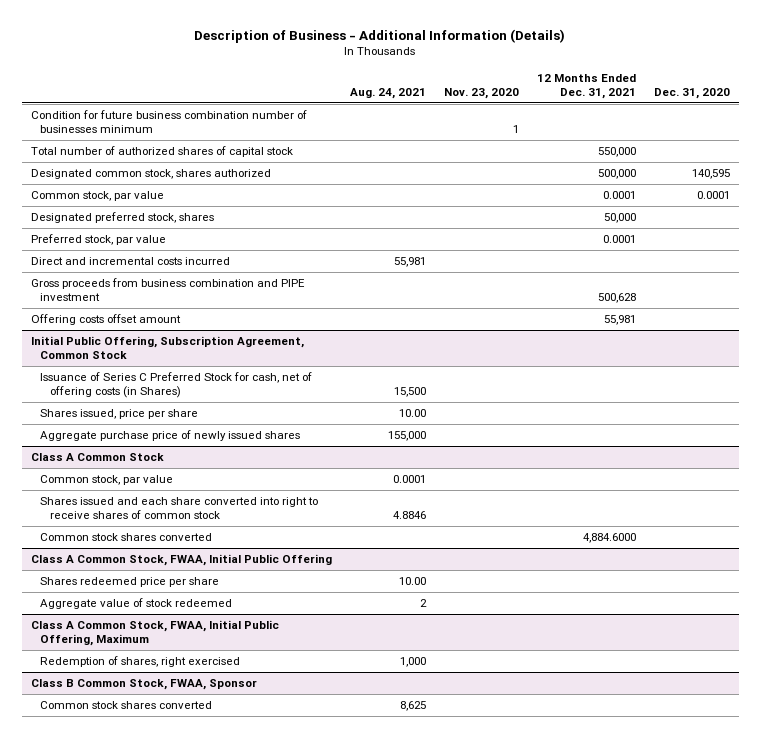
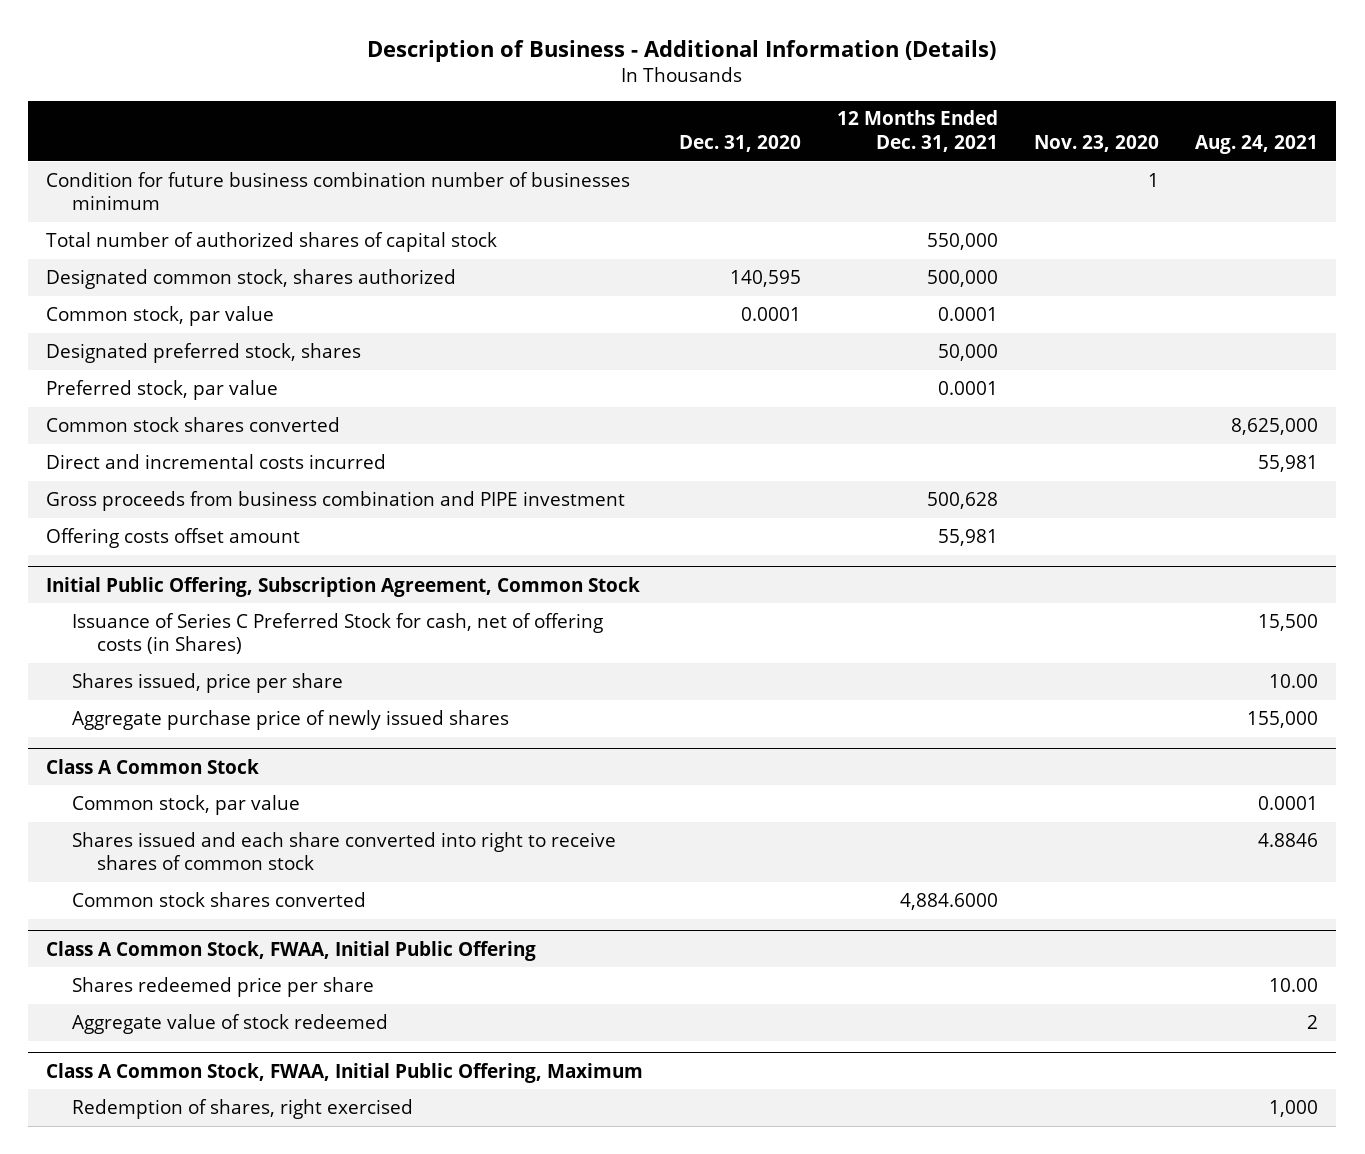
none -> [46,416,341,432] Common stock shares converted
[30,679,257,691] Class B Common Stock, FWAA, Sponsor -> none
[40,701,213,710] Common stock shares converted -> none

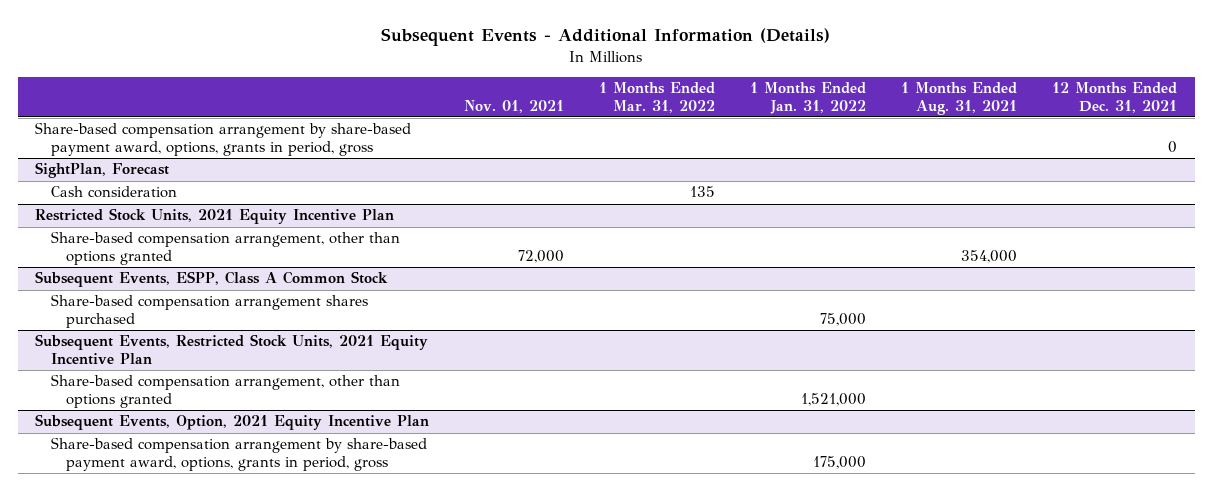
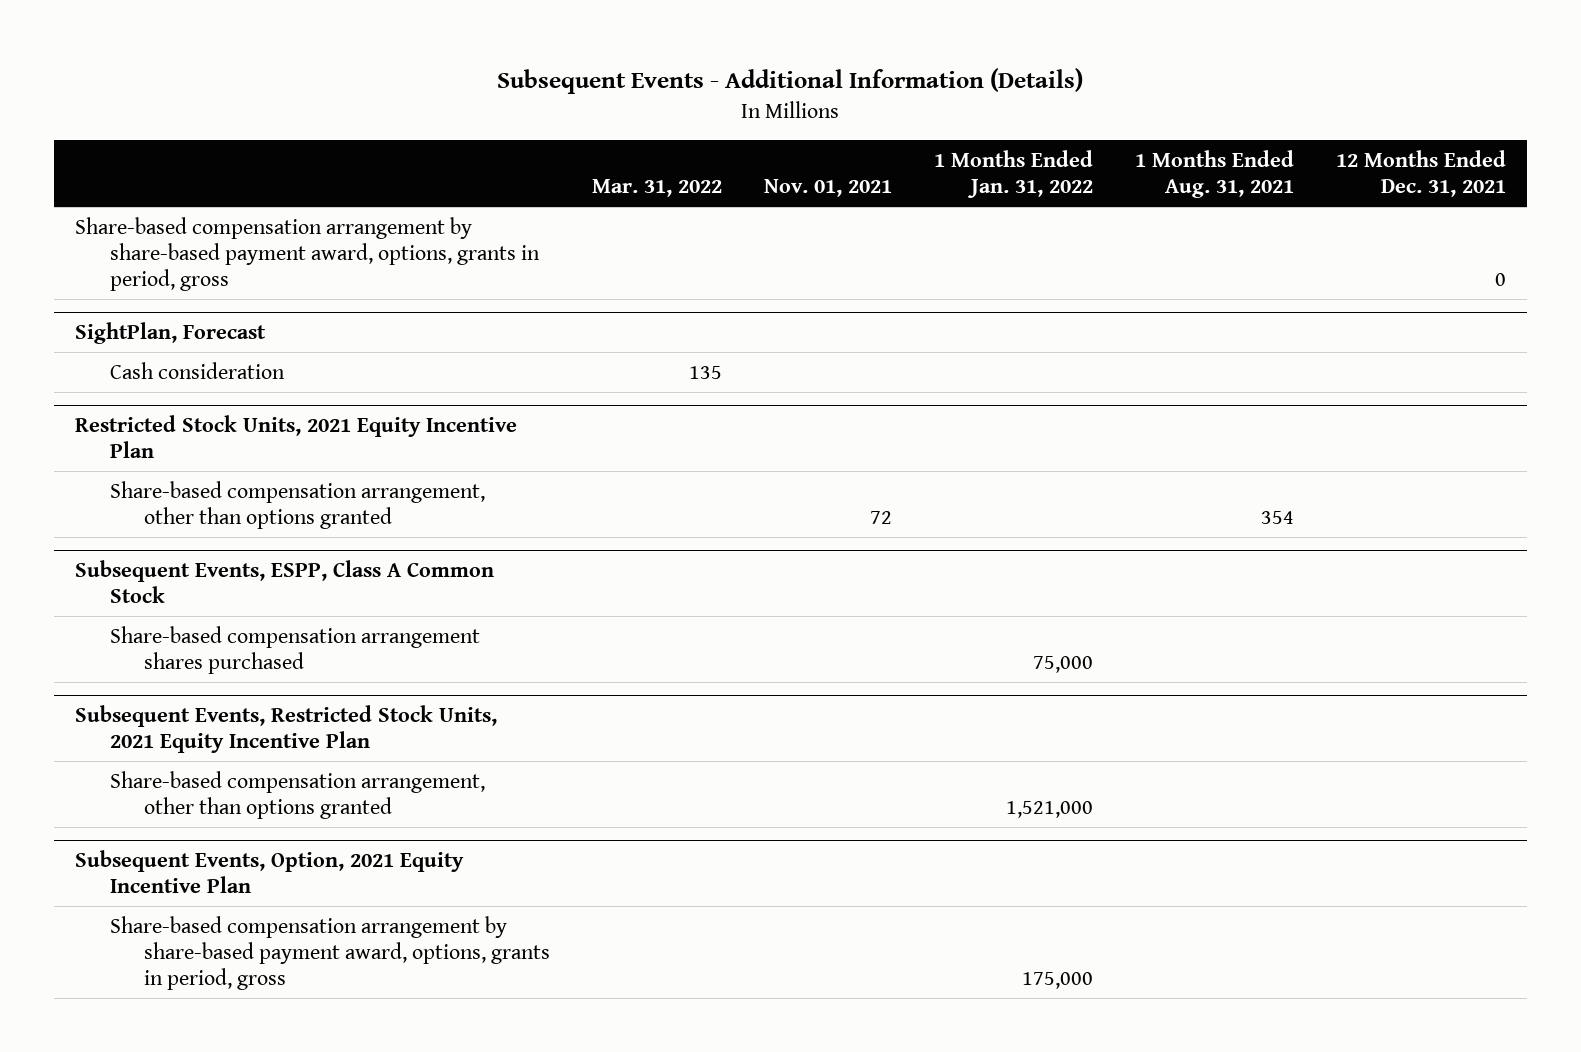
[599,82,716,113] 1 Months Ended Mar. 31, 2022 -> none
none -> [591,178,722,197] Mar. 31, 2022
[518,250,565,264] 72,000 -> [869,511,892,525] 72
[961,250,1018,264] 354,000 -> [1260,511,1294,525] 354

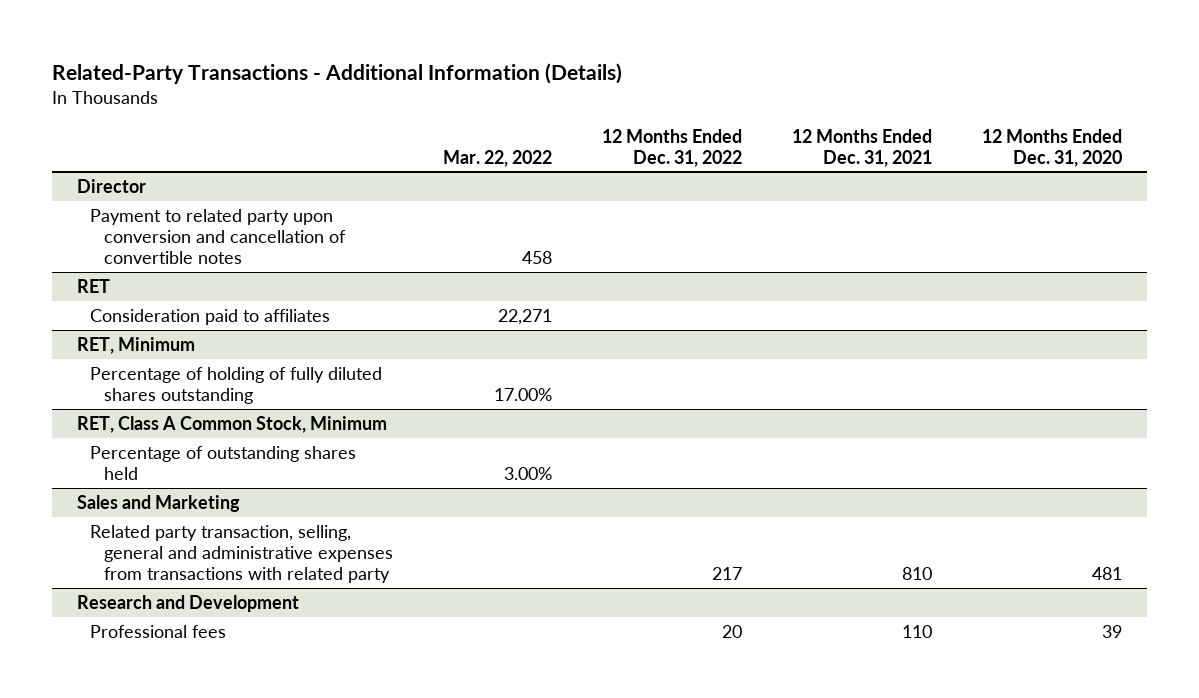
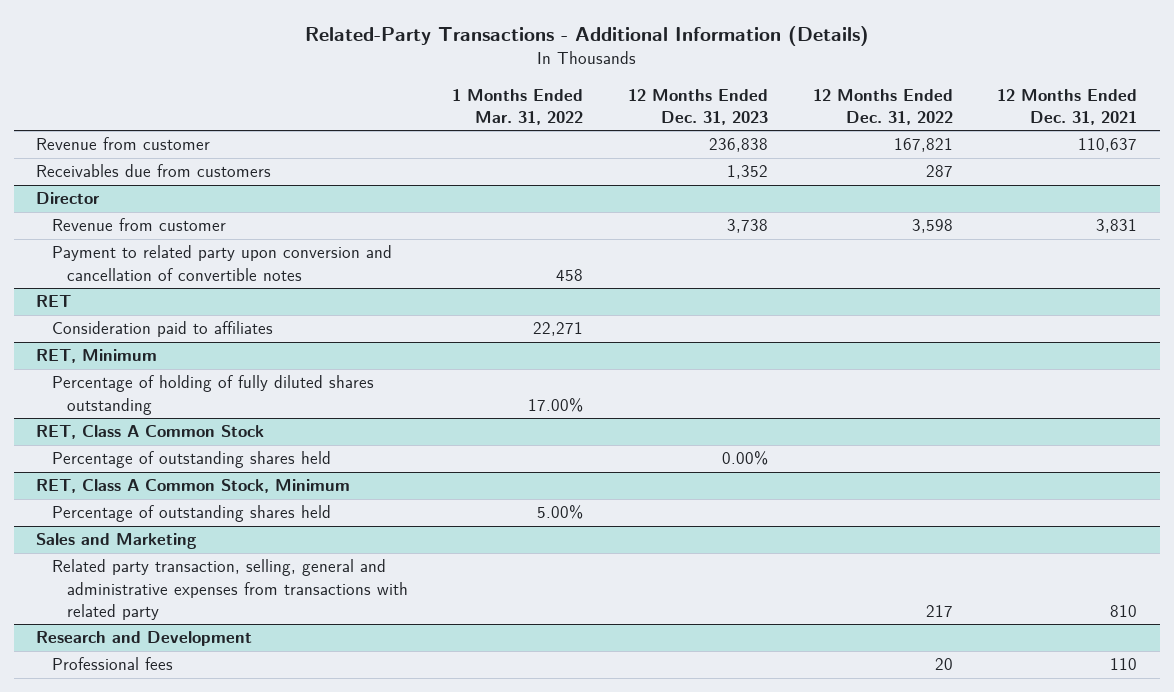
[442,149,552,167] Mar. 22, 2022 -> none
[981,128,1122,167] 12 Months Ended Dec. 31, 2020 -> none
none -> [452,88,584,126] 1 Months Ended Mar. 31, 2022
none -> [627,88,768,126] 12 Months Ended Dec. 31, 2023
none -> [36,137,211,151] Revenue from customer
none -> [36,164,272,178] Receivables due from customers
none -> [51,218,226,232] Revenue from customer
none -> [36,425,265,440] RET, Class A Common Stock
none -> [51,451,331,469] Percentage of outstanding shares held

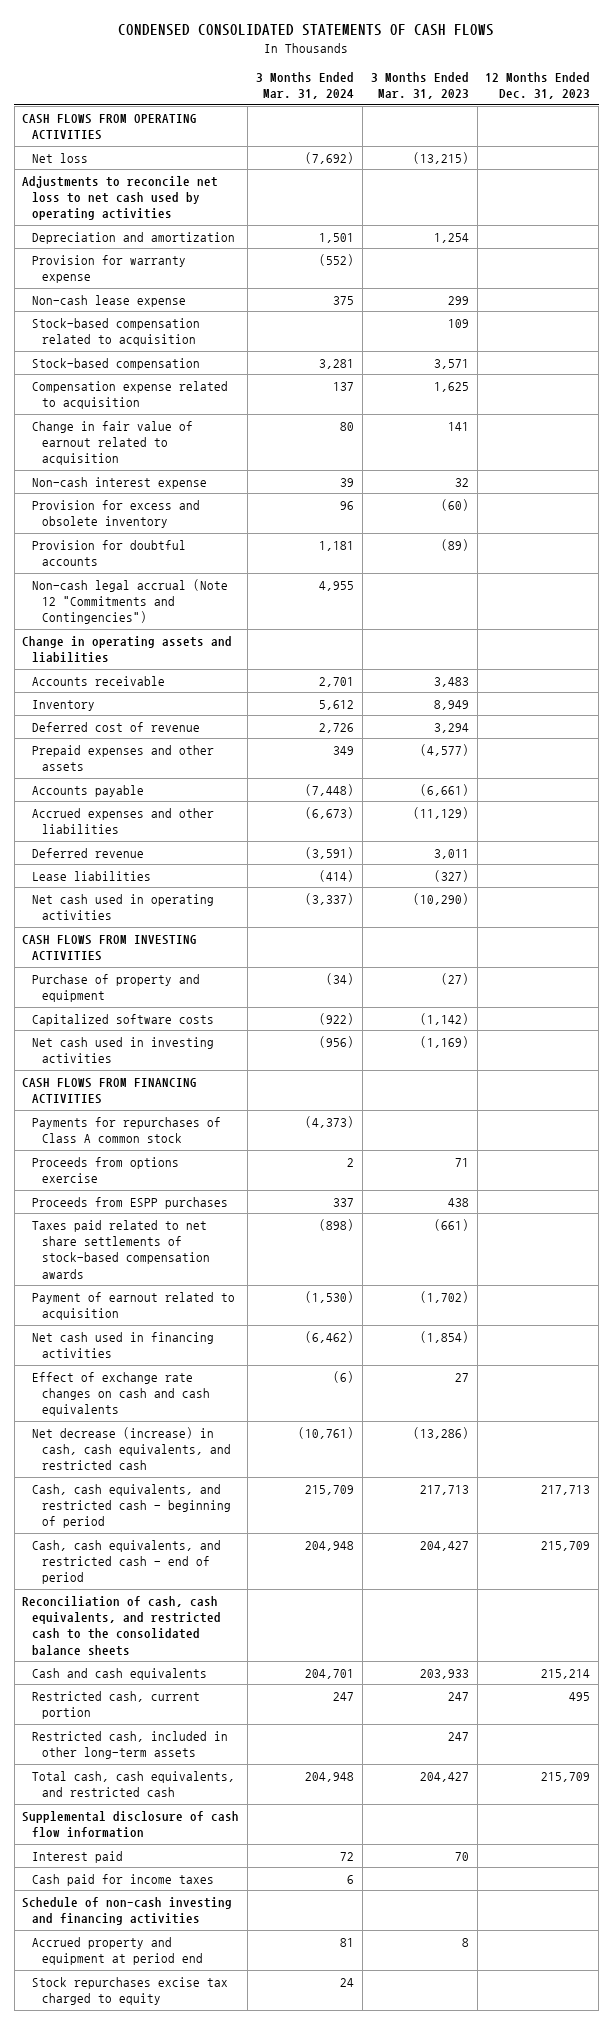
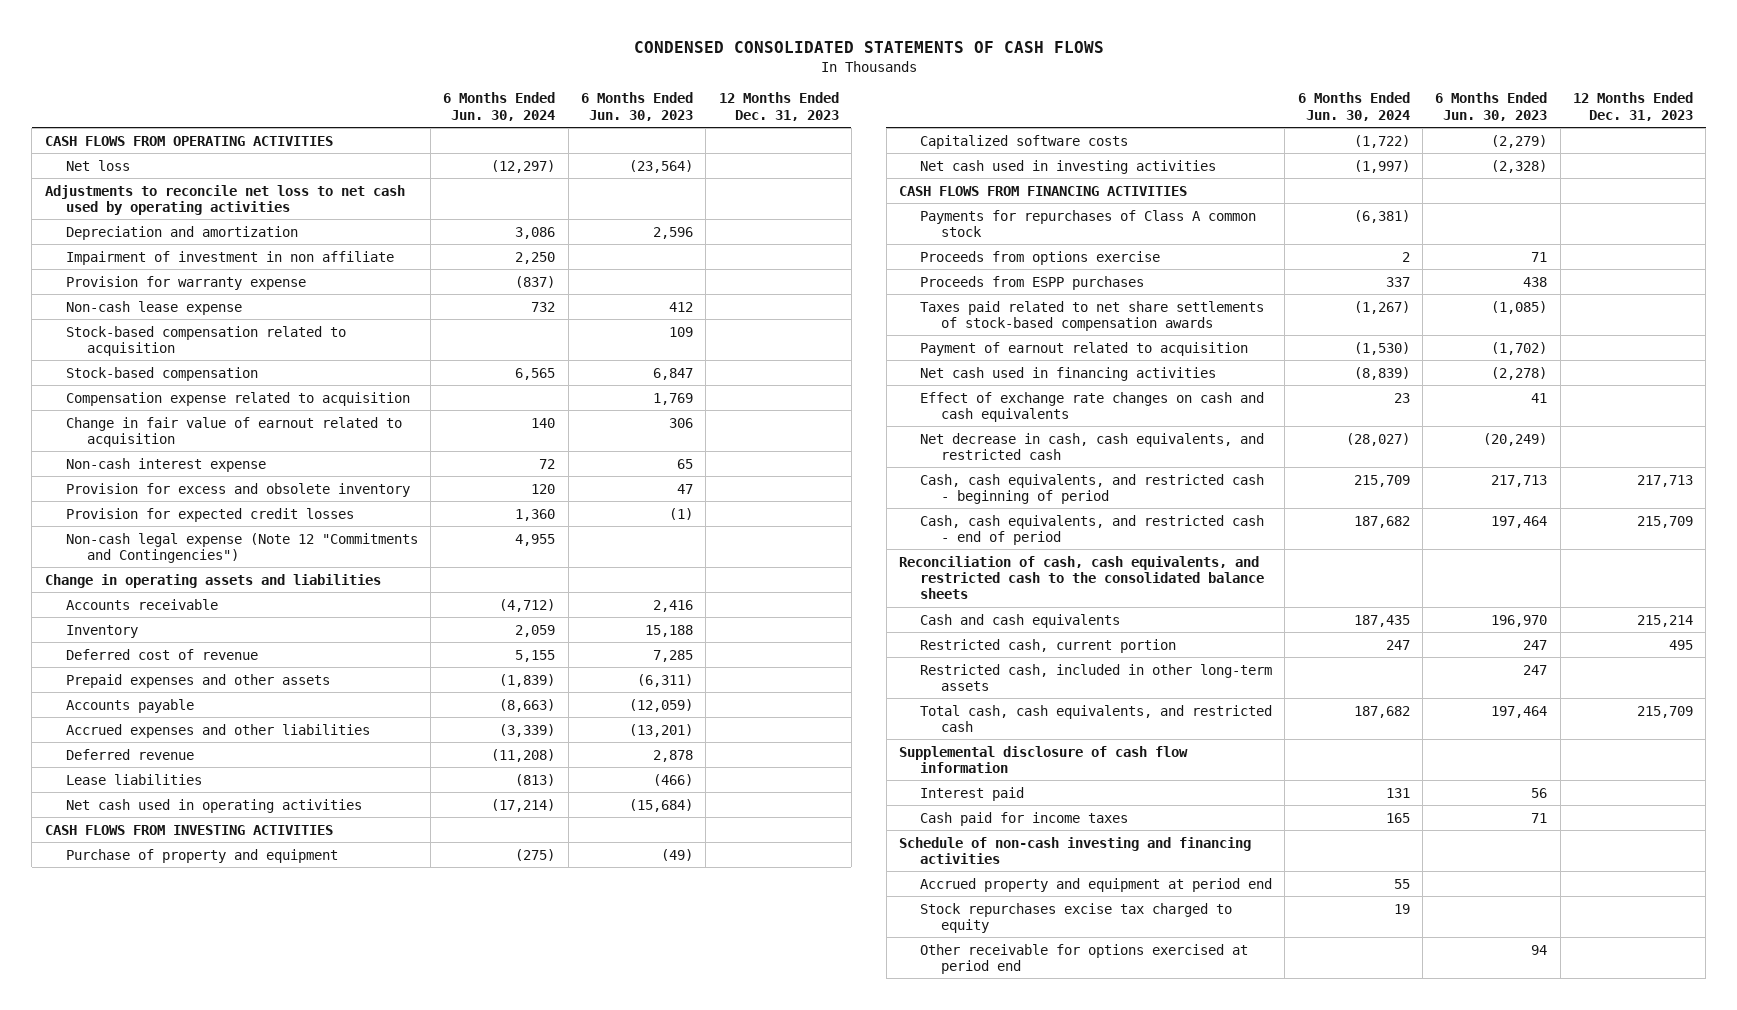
[256,71,355,100] 3 Months Ended Mar. 31, 2024 -> none
[370,71,469,100] 3 Months Ended Mar. 31, 2023 -> none
none -> [443,92,556,121] 6 Months Ended Jun. 30, 2024
none -> [580,92,693,121] 6 Months Ended Jun. 30, 2023
none -> [65,250,394,265] Impairment of investment in non affiliate
[32,539,187,567] Provision for doubtful accounts -> [65,507,354,522] Provision for expected credit losses
[32,578,229,625] Non-cash legal accrual (Note 12 "Commitments and Contingencies") -> [65,532,418,563] Non-cash legal expense (Note 12 "Commitments and Contingencies")
[32,1426,231,1471] Net decrease (increase) in cash, cash equivalents, and restricted cash -> [920,432,1265,460] Net decrease in cash, cash equivalents, and restricted cash
none -> [920,943,1249,974] Other receivable for options exercised at period end

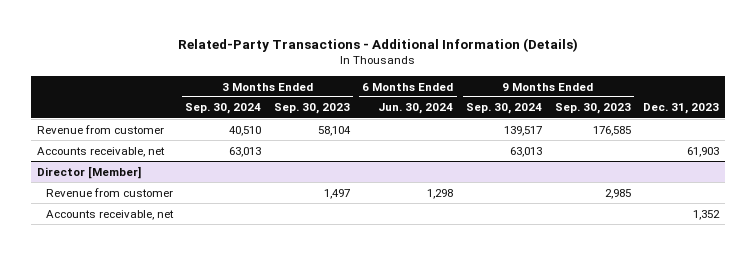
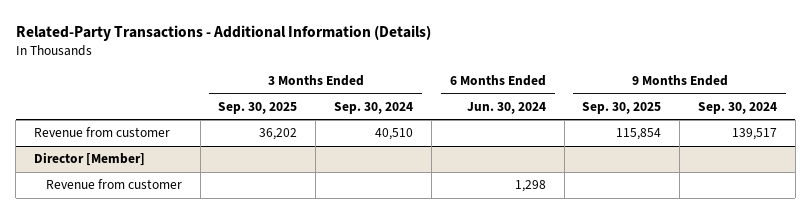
[273,103,350,115] Sep. 30, 2023 -> none
[554,103,631,115] Sep. 30, 2023 -> none
[643,103,720,115] Dec. 31, 2023 -> none
none -> [218,102,298,115] Sep. 30, 2025
none -> [582,102,662,115] Sep. 30, 2025
[36,146,165,157] Accounts receivable, net -> none
[45,209,174,220] Accounts receivable, net -> none

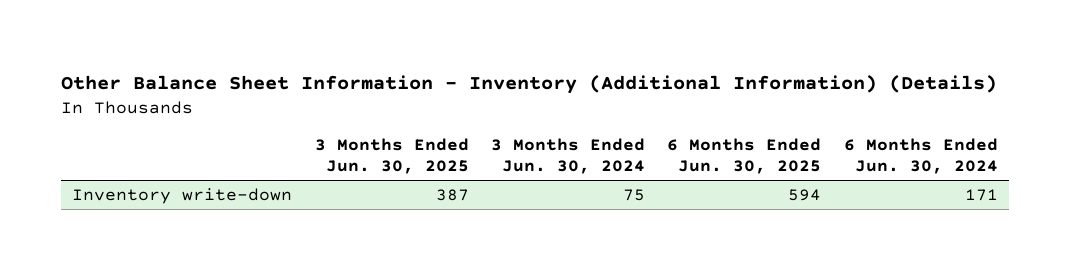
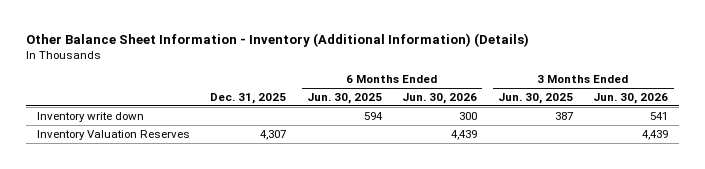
[490,137,645,175] 3 Months Ended Jun. 30, 2024 -> none
[843,137,998,175] 6 Months Ended Jun. 30, 2024 -> none
none -> [210,93,287,105] Dec. 31, 2025
none -> [402,93,478,105] Jun. 30, 2026
none -> [593,93,669,105] Jun. 30, 2026
[72,188,293,205] Inventory write-down -> [36,111,144,122] Inventory write down
none -> [36,129,190,140] Inventory Valuation Reserves

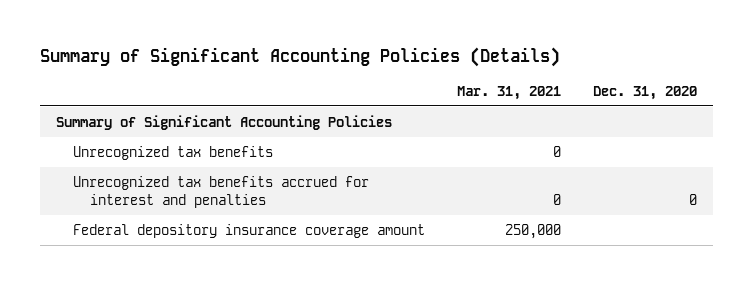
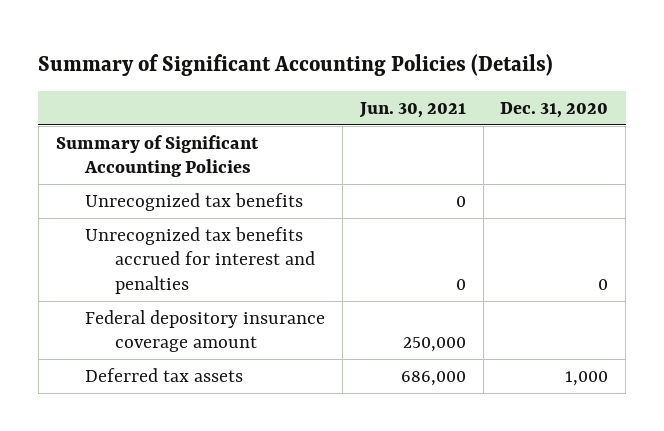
[456,86,561,101] Mar. 31, 2021 -> none
none -> [358,102,466,119] Jun. 30, 2021
none -> [85,367,244,382] Deferred tax assets

